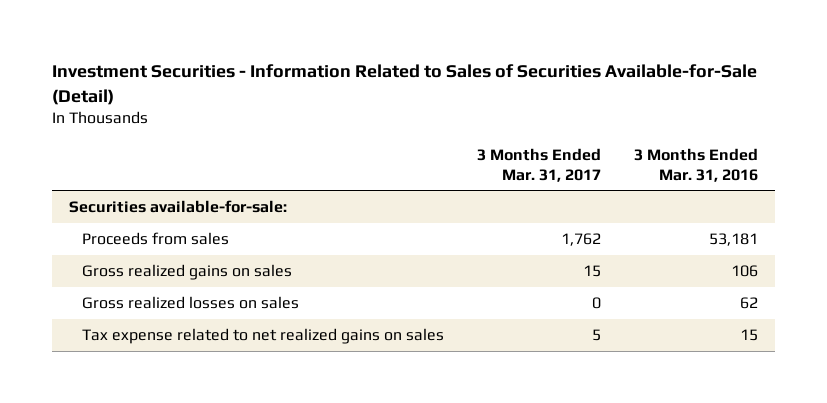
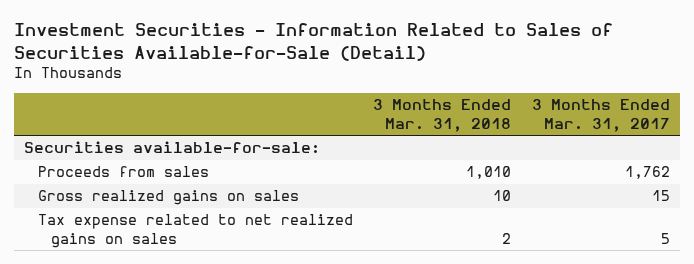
[634,148,759,182] 3 Months Ended Mar. 31, 2016 -> none
none -> [373,99,512,132] 3 Months Ended Mar. 31, 2018
[82,296,300,310] Gross realized losses on sales -> none

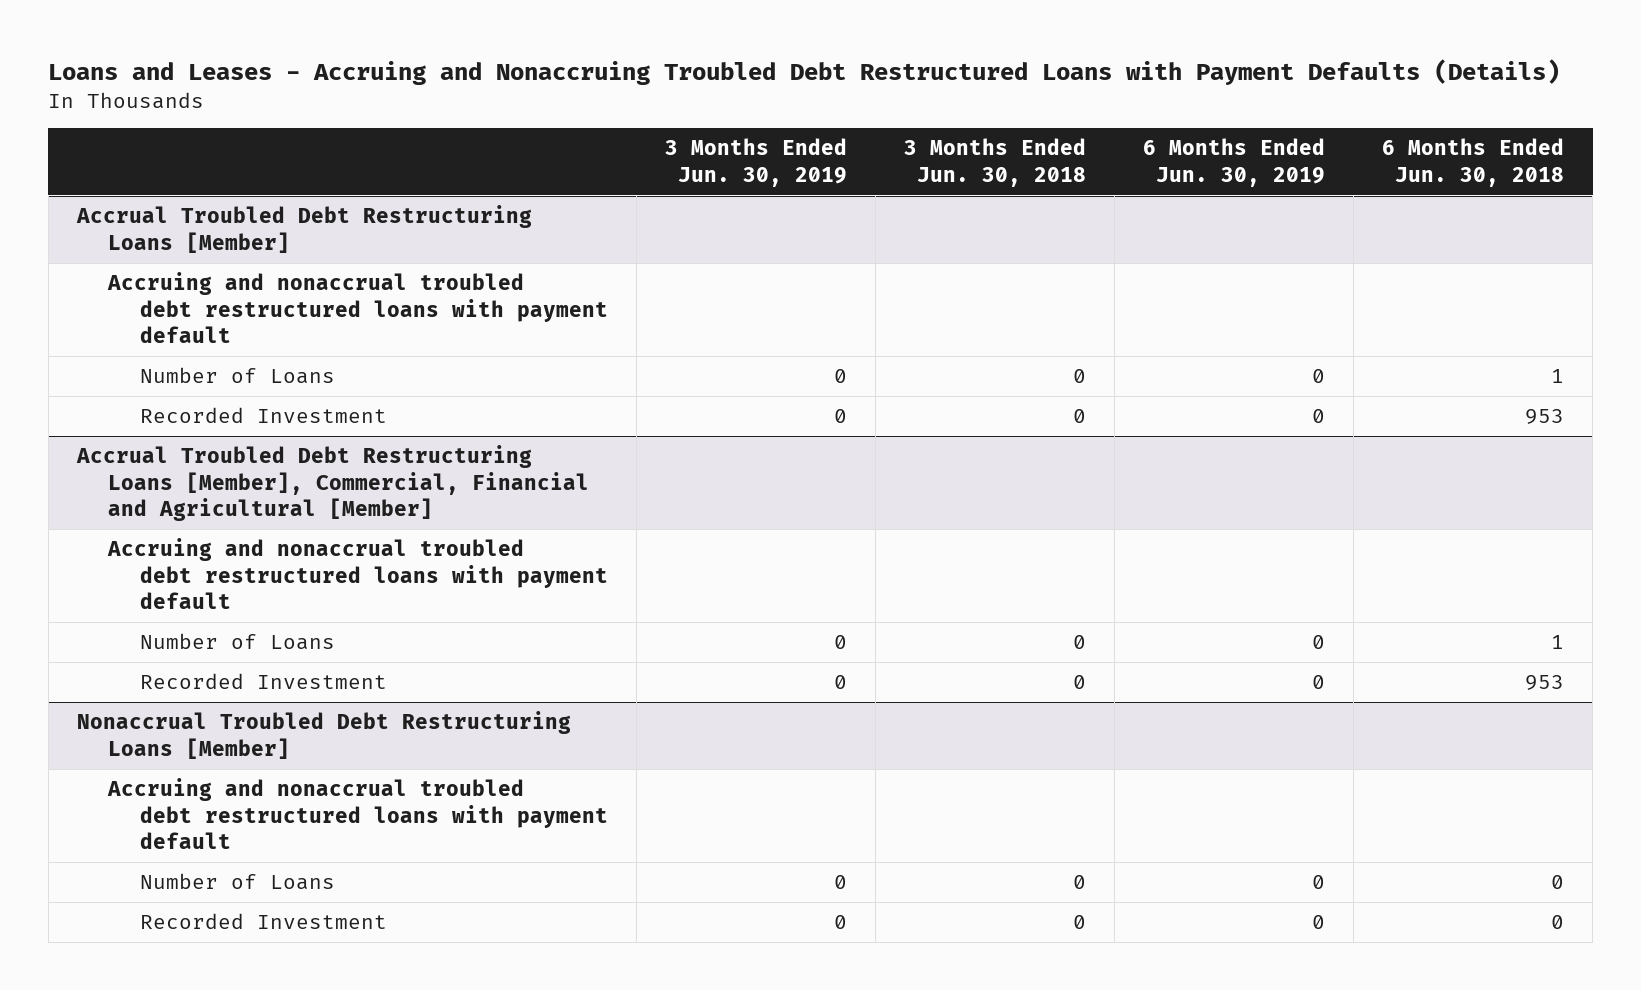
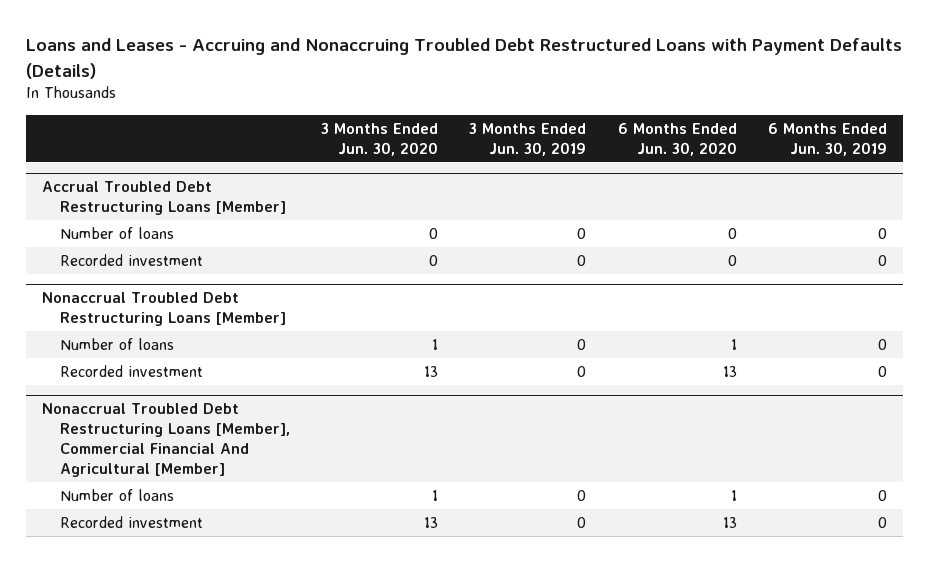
[904,138,1087,187] 3 Months Ended Jun. 30, 2018 -> none
[1382,138,1565,187] 6 Months Ended Jun. 30, 2018 -> none
none -> [321,122,439,156] 3 Months Ended Jun. 30, 2020
none -> [617,122,737,156] 6 Months Ended Jun. 30, 2020
[107,272,609,343] Accruing and nonaccrual troubled debt restructured loans with payment default -> none
[75,445,590,521] Accrual Troubled Debt Restructuring Loans [Member], Commercial, Financial and Agricultural [Member] -> none
[107,538,609,609] Accruing and nonaccrual troubled debt restructured loans with payment default -> none
[140,633,336,651] Number of Loans -> none
[140,673,388,690] Recorded Investment -> none
[140,367,336,385] Number of Loans -> [59,227,174,240] Number of loans
[140,407,388,424] Recorded Investment -> [59,254,203,267] Recorded investment
[107,778,609,849] Accruing and nonaccrual troubled debt restructured loans with payment default -> none
[140,873,336,891] Number of Loans -> [59,338,174,351] Number of loans
[140,913,388,930] Recorded Investment -> [59,365,203,378] Recorded investment
none -> [41,403,290,478] Nonaccrual Troubled Debt Restructuring Loans [Member], Commercial Financial And Agricultural [Member]
none -> [59,489,174,502] Number of loans
none -> [59,516,203,529] Recorded investment

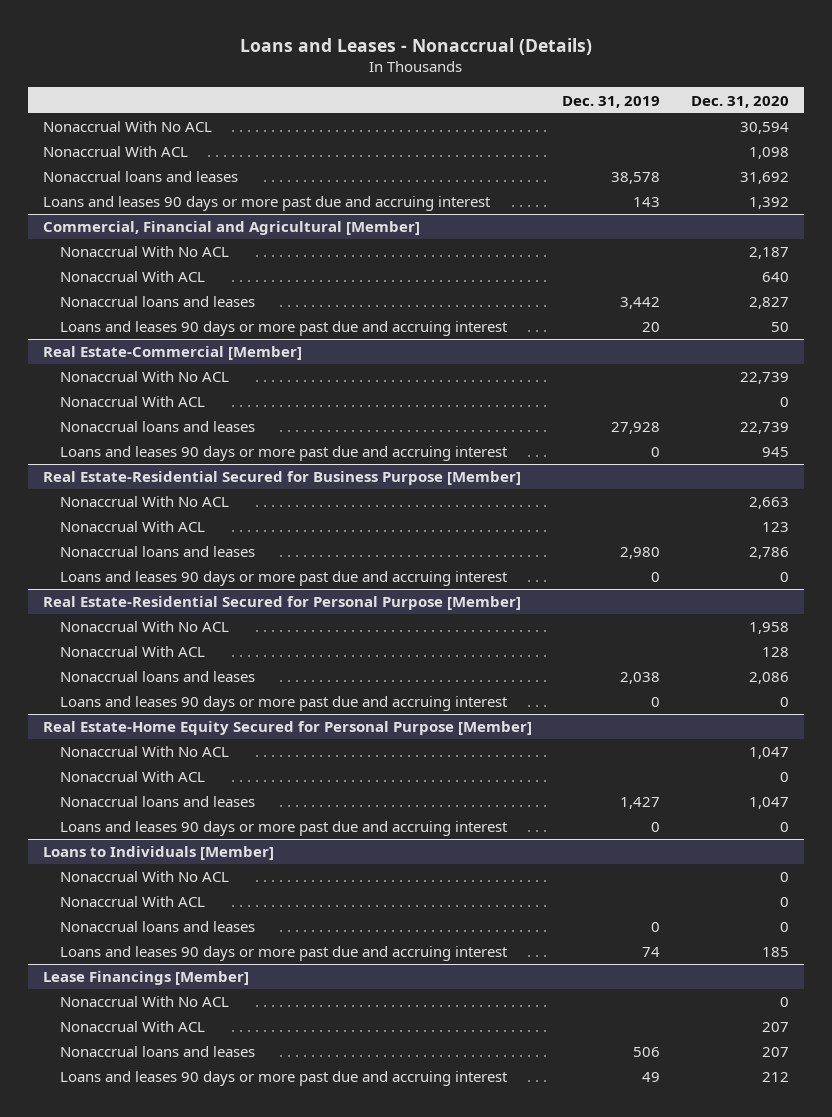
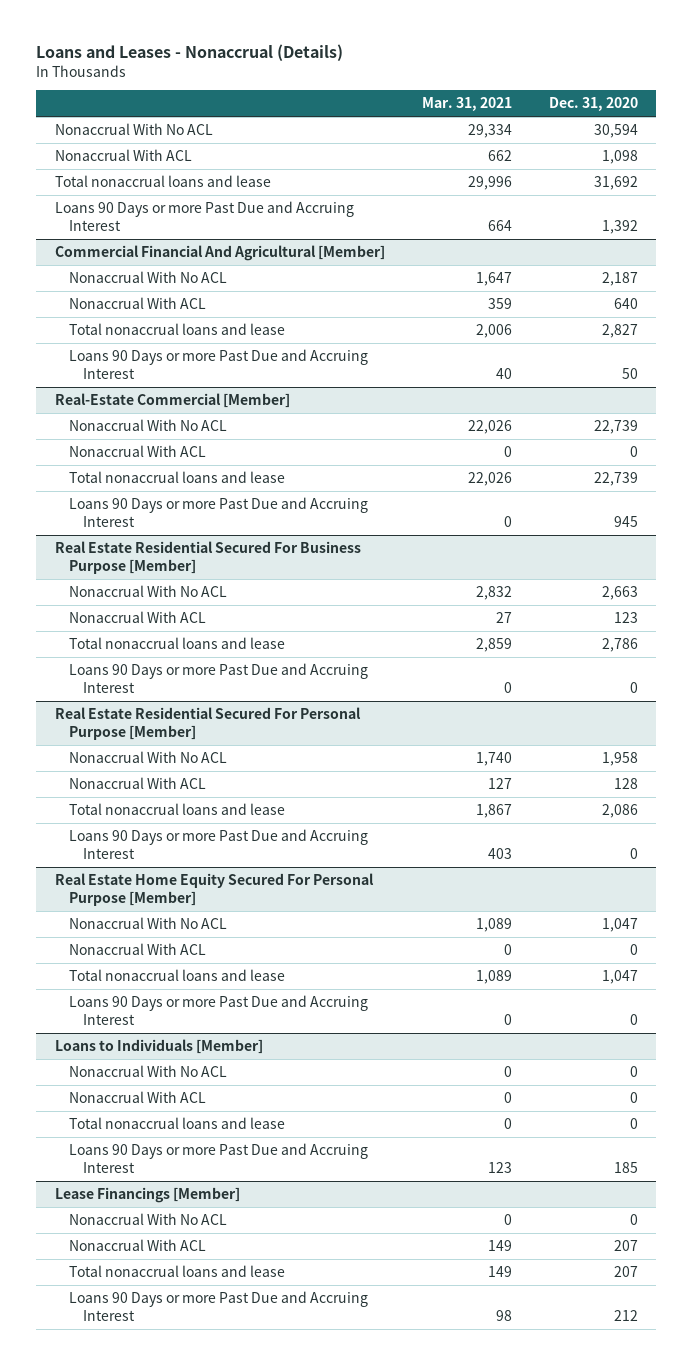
[562,95,661,108] Dec. 31, 2019 -> none
none -> [421,97,512,112] Mar. 31, 2021
[43,171,239,183] Nonaccrual loans and leases -> [54,175,271,188] Total nonaccrual loans and lease
[43,196,492,212] Loans and leases 90 days or more past due and accruing interest -> [54,201,354,231] Loans 90 Days or more Past Due and Accruing Interest
[43,221,421,236] Commercial, Financial and Agricultural [Member] -> [54,245,385,262] Commercial Financial And Agricultural [Member]
[60,296,256,308] Nonaccrual loans and leases -> [68,323,285,336] Total nonaccrual loans and lease
[60,321,509,337] Loans and leases 90 days or more past due and accruing interest -> [68,349,368,379] Loans 90 Days or more Past Due and Accruing Interest
[43,346,303,361] Real Estate-Commercial [Member] -> [54,393,290,409] Real-Estate Commercial [Member]
[60,421,256,433] Nonaccrual loans and leases -> [68,471,285,484] Total nonaccrual loans and lease
[60,446,509,462] Loans and leases 90 days or more past due and accruing interest -> [68,497,368,527] Loans 90 Days or more Past Due and Accruing Interest
[43,471,522,486] Real Estate-Residential Secured for Business Purpose [Member] -> [54,541,361,574] Real Estate Residential Secured For Business Purpose [Member]
[60,546,256,558] Nonaccrual loans and leases -> [68,637,285,650] Total nonaccrual loans and lease
[60,571,509,587] Loans and leases 90 days or more past due and accruing interest -> [68,663,368,693] Loans 90 Days or more Past Due and Accruing Interest
[43,596,522,611] Real Estate-Residential Secured for Personal Purpose [Member] -> [54,707,361,740] Real Estate Residential Secured For Personal Purpose [Member]
[60,671,256,683] Nonaccrual loans and leases -> [68,803,285,816] Total nonaccrual loans and lease
[60,696,509,712] Loans and leases 90 days or more past due and accruing interest -> [68,829,368,859] Loans 90 Days or more Past Due and Accruing Interest
[43,721,533,736] Real Estate-Home Equity Secured for Personal Purpose [Member] -> [54,873,374,906] Real Estate Home Equity Secured For Personal Purpose [Member]
[60,796,256,808] Nonaccrual loans and leases -> [68,969,285,982] Total nonaccrual loans and lease
[60,821,509,837] Loans and leases 90 days or more past due and accruing interest -> [68,995,368,1025] Loans 90 Days or more Past Due and Accruing Interest
[60,921,256,933] Nonaccrual loans and leases -> [68,1117,285,1130] Total nonaccrual loans and lease
[60,946,509,962] Loans and leases 90 days or more past due and accruing interest -> [68,1143,368,1173] Loans 90 Days or more Past Due and Accruing Interest
[60,1046,256,1058] Nonaccrual loans and leases -> [68,1265,285,1278] Total nonaccrual loans and lease
[60,1071,509,1087] Loans and leases 90 days or more past due and accruing interest -> [68,1291,368,1321] Loans 90 Days or more Past Due and Accruing Interest

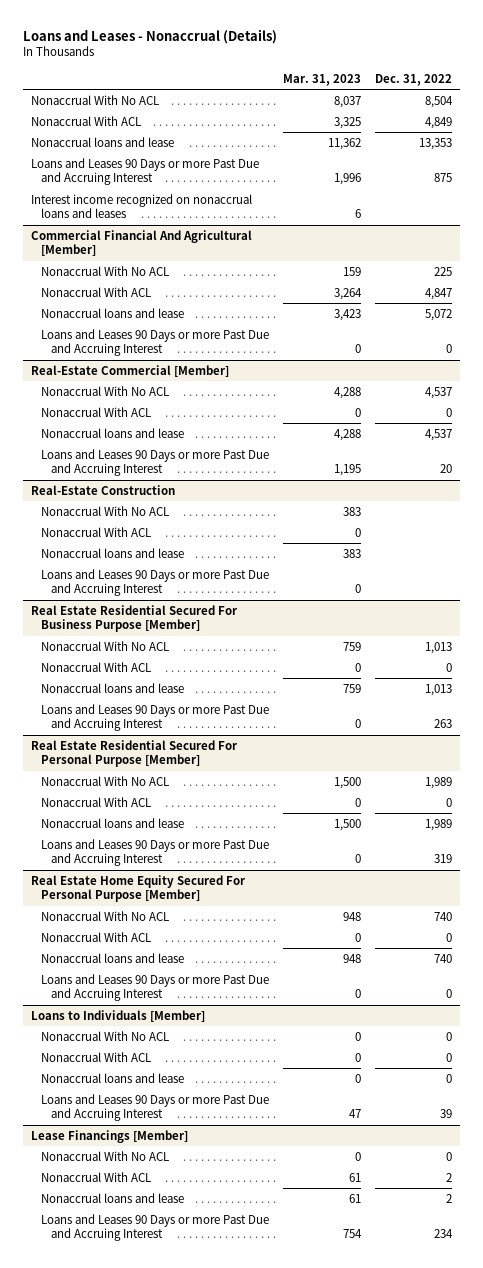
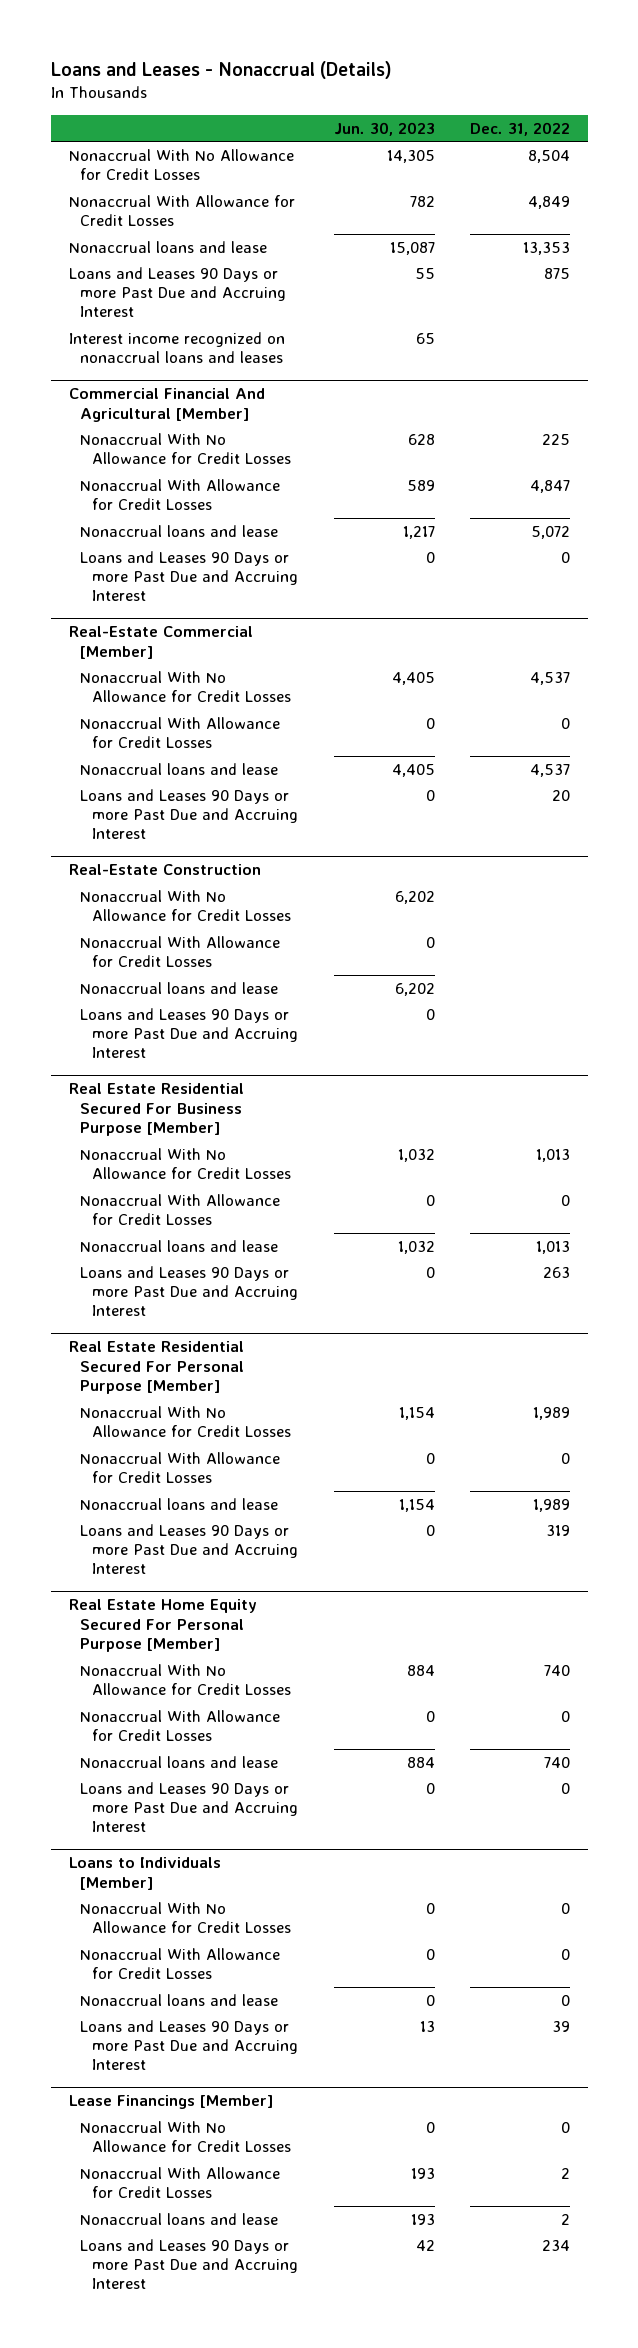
[283,73,362,86] Mar. 31, 2023 -> none
none -> [333,121,435,136] Jun. 30, 2023
[30,94,159,105] Nonaccrual With No ACL -> [68,148,294,181] Nonaccrual With No Allowance for Credit Losses
[30,115,141,126] Nonaccrual With ACL -> [68,194,295,227] Nonaccrual With Allowance for Credit Losses
[40,265,169,276] Nonaccrual With No ACL -> [80,432,292,465] Nonaccrual With No Allowance for Credit Losses
[40,286,151,297] Nonaccrual With ACL -> [80,478,281,511] Nonaccrual With Allowance for Credit Losses
[40,385,169,396] Nonaccrual With No ACL -> [80,670,292,703] Nonaccrual With No Allowance for Credit Losses
[40,406,151,417] Nonaccrual With ACL -> [80,716,281,749] Nonaccrual With Allowance for Credit Losses
[40,505,169,516] Nonaccrual With No ACL -> [80,889,292,922] Nonaccrual With No Allowance for Credit Losses
[40,526,151,537] Nonaccrual With ACL -> [80,935,281,968] Nonaccrual With Allowance for Credit Losses
[40,640,169,651] Nonaccrual With No ACL -> [80,1147,292,1180] Nonaccrual With No Allowance for Credit Losses
[40,661,151,672] Nonaccrual With ACL -> [80,1193,281,1226] Nonaccrual With Allowance for Credit Losses
[40,775,169,786] Nonaccrual With No ACL -> [80,1405,292,1438] Nonaccrual With No Allowance for Credit Losses
[40,796,151,807] Nonaccrual With ACL -> [80,1451,281,1484] Nonaccrual With Allowance for Credit Losses
[40,910,169,921] Nonaccrual With No ACL -> [80,1663,292,1696] Nonaccrual With No Allowance for Credit Losses
[40,931,151,942] Nonaccrual With ACL -> [80,1709,281,1742] Nonaccrual With Allowance for Credit Losses
[40,1030,169,1041] Nonaccrual With No ACL -> [80,1901,292,1934] Nonaccrual With No Allowance for Credit Losses
[40,1051,151,1062] Nonaccrual With ACL -> [80,1947,281,1980] Nonaccrual With Allowance for Credit Losses
[40,1150,169,1161] Nonaccrual With No ACL -> [80,2120,292,2153] Nonaccrual With No Allowance for Credit Losses
[40,1171,151,1182] Nonaccrual With ACL -> [80,2166,281,2199] Nonaccrual With Allowance for Credit Losses

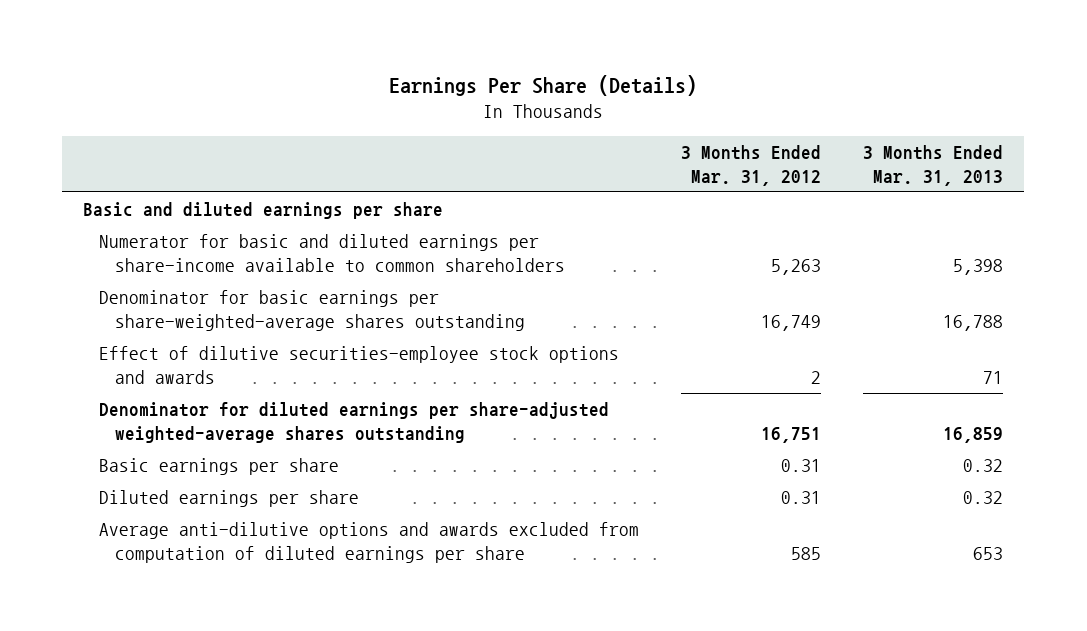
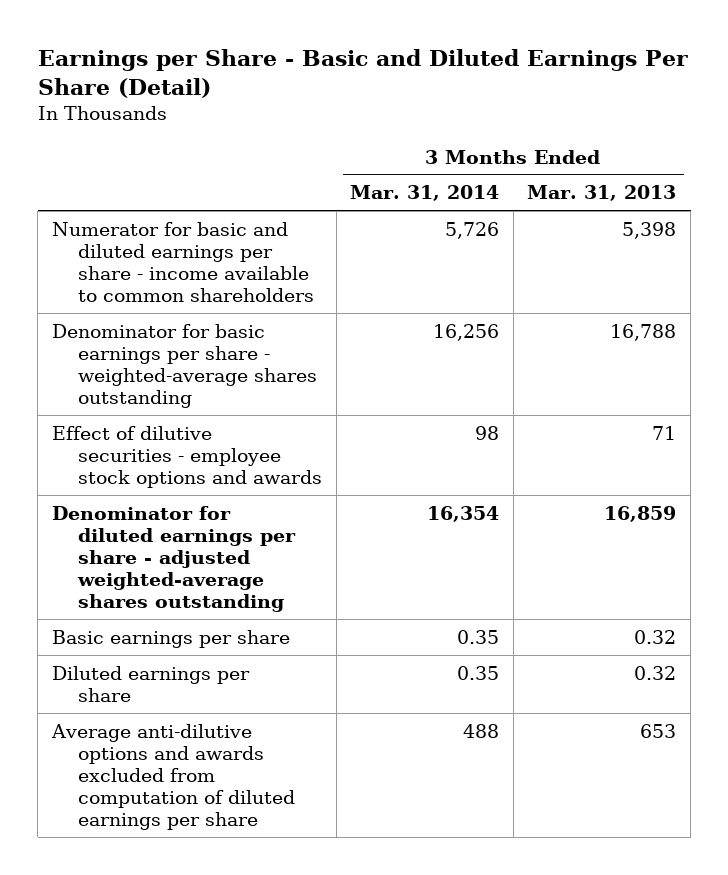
[389,74,698,96] Earnings Per Share (Details) -> [37,49,688,99] Earnings per Share - Basic and Diluted Earnings Per Share (Detail)
[681,145,822,186] 3 Months Ended Mar. 31, 2012 -> none
none -> [350,185,500,202] Mar. 31, 2014
[83,202,444,220] Basic and diluted earnings per share -> none
[99,234,565,272] Numerator for basic and diluted earnings per share-income available to common shareholders -> [51,221,315,302] Numerator for basic and diluted earnings per share - income available to common shareholders
[99,290,525,331] Denominator for basic earnings per share-weighted-average shares outstanding -> [51,323,318,408] Denominator for basic earnings per share - weighted-average shares outstanding
[99,346,620,384] Effect of dilutive securities-employee stock options and awards -> [51,425,323,488] Effect of dilutive securities - employee stock options and awards
[99,402,610,443] Denominator for diluted earnings per share-adjusted weighted-average shares outstanding -> [51,505,297,612] Denominator for diluted earnings per share - adjusted weighted-average shares outstanding

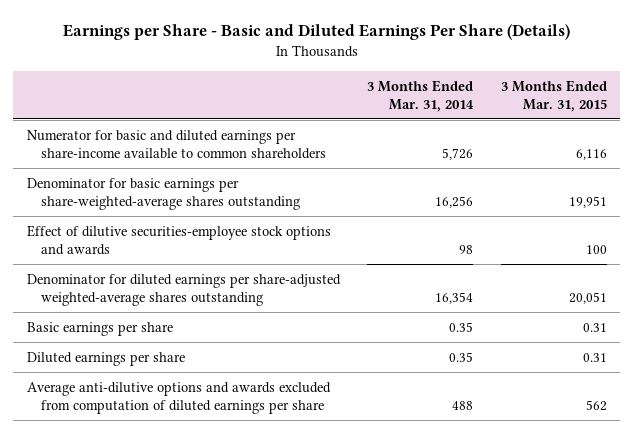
[37,49,688,99] Earnings per Share - Basic and Diluted Earnings Per Share (Detail) -> [62,24,570,41] Earnings per Share - Basic and Diluted Earnings Per Share (Details)
[527,185,677,202] Mar. 31, 2013 -> none
none -> [500,79,607,112] 3 Months Ended Mar. 31, 2015
[51,221,315,302] Numerator for basic and diluted earnings per share - income available to common shareholders -> [27,129,326,159] Numerator for basic and diluted earnings per share-income available to common shareholders
[51,323,318,408] Denominator for basic earnings per share - weighted-average shares outstanding -> [27,177,300,210] Denominator for basic earnings per share-weighted-average shares outstanding
[51,425,323,488] Effect of dilutive securities - employee stock options and awards -> [27,224,332,255] Effect of dilutive securities-employee stock options and awards
[51,505,297,612] Denominator for diluted earnings per share - adjusted weighted-average shares outstanding -> [27,273,342,306] Denominator for diluted earnings per share-adjusted weighted-average shares outstanding

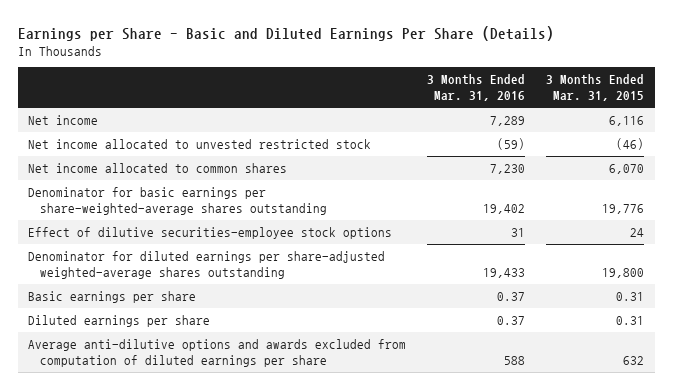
[367,79,475,112] 3 Months Ended Mar. 31, 2014 -> none
none -> [427,74,526,102] 3 Months Ended Mar. 31, 2016
[27,129,326,159] Numerator for basic and diluted earnings per share-income available to common shareholders -> [28,114,99,125] Net income
none -> [28,138,372,149] Net income allocated to unvested restricted stock
none -> [28,162,288,173] Net income allocated to common shares
[568,195,607,208] 19,951 -> [602,203,645,214] 19,776
[27,224,332,255] Effect of dilutive securities-employee stock options and awards -> [28,226,393,239] Effect of dilutive securities-employee stock options
[585,244,607,254] 100 -> [630,227,645,237] 24
[568,291,607,304] 20,051 -> [602,267,645,278] 19,800
[585,399,607,411] 562 -> [623,355,645,365] 632

